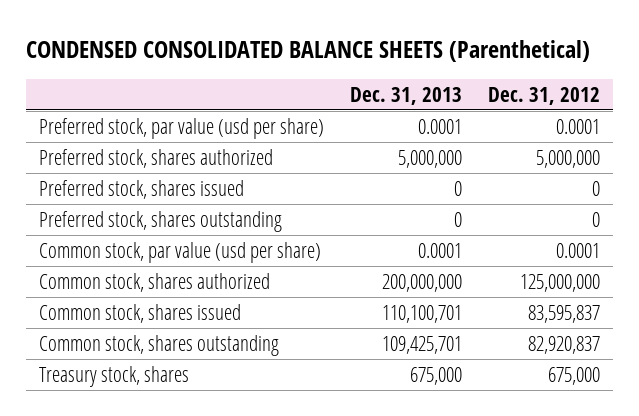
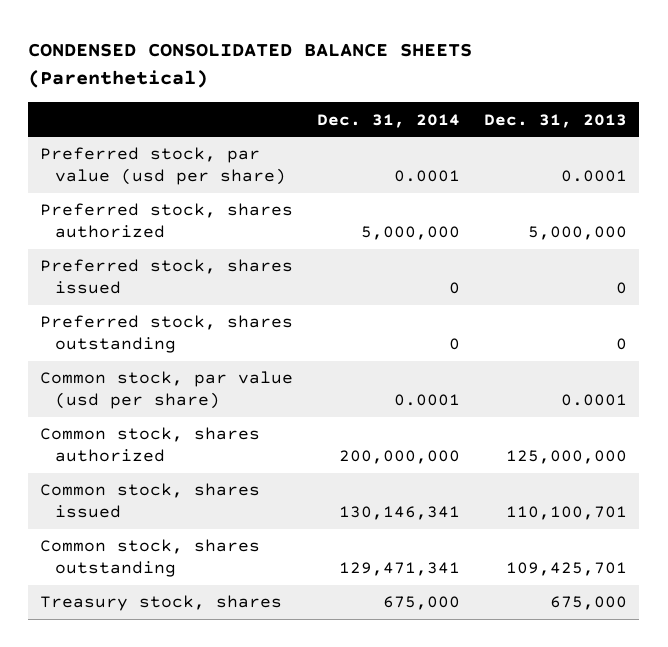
[487,86,600,105] Dec. 31, 2012 -> none
none -> [317,113,461,128] Dec. 31, 2014
[381,273,462,292] 200,000,000 -> [506,450,628,465] 125,000,000

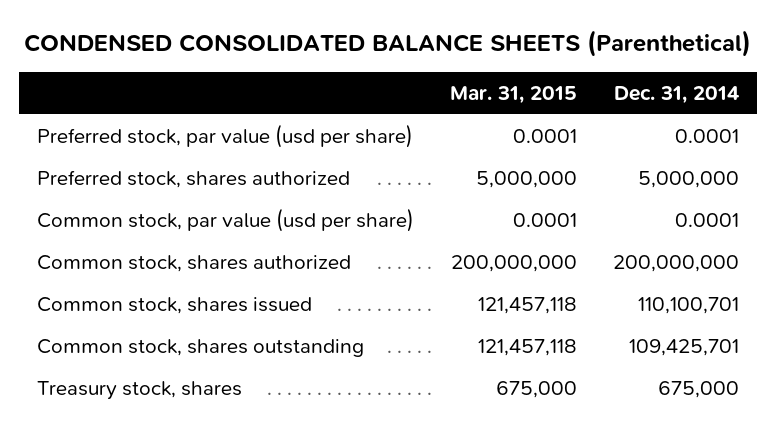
[484,113,628,128] Dec. 31, 2013 -> none
none -> [449,86,577,105] Mar. 31, 2015
[40,259,294,295] Preferred stock, shares issued -> none
[40,315,294,354] Preferred stock, shares outstanding -> none
[339,506,461,521] 130,146,341 -> [637,296,739,314] 110,100,701
[339,562,461,577] 129,471,341 -> [628,338,739,356] 109,425,701

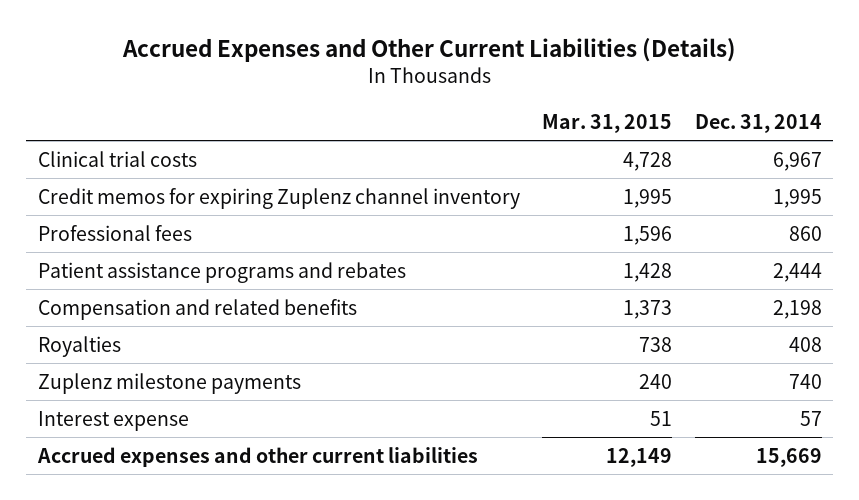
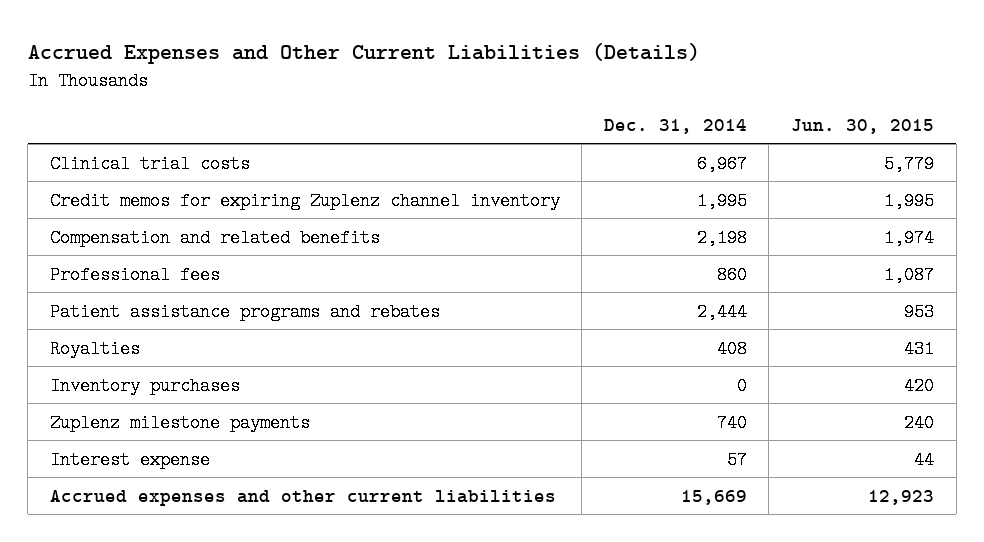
[542,113,673,133] Mar. 31, 2015 -> none
none -> [790,118,934,134] Jun. 30, 2015
[37,298,357,320] Compensation and related benefits -> [49,228,380,247] Compensation and related benefits
none -> [49,376,240,395] Inventory purchases

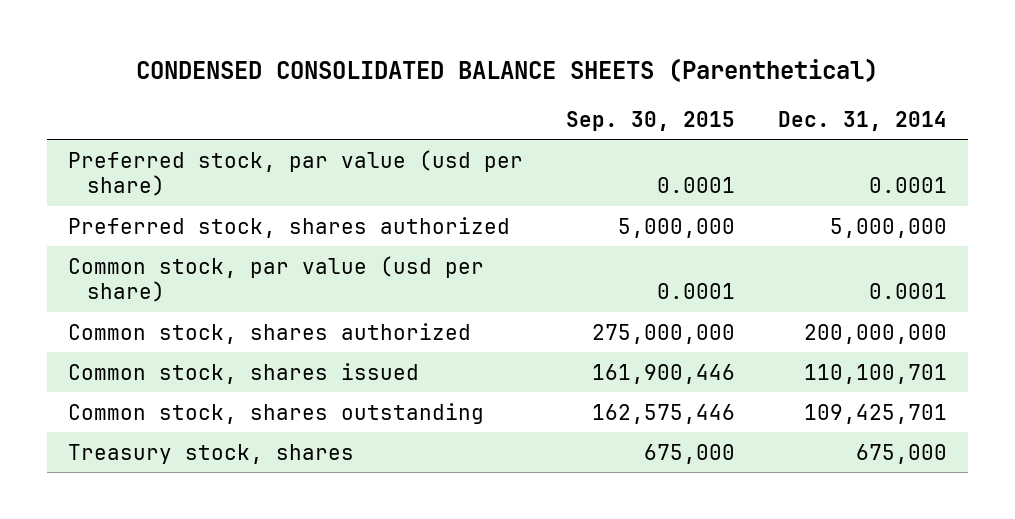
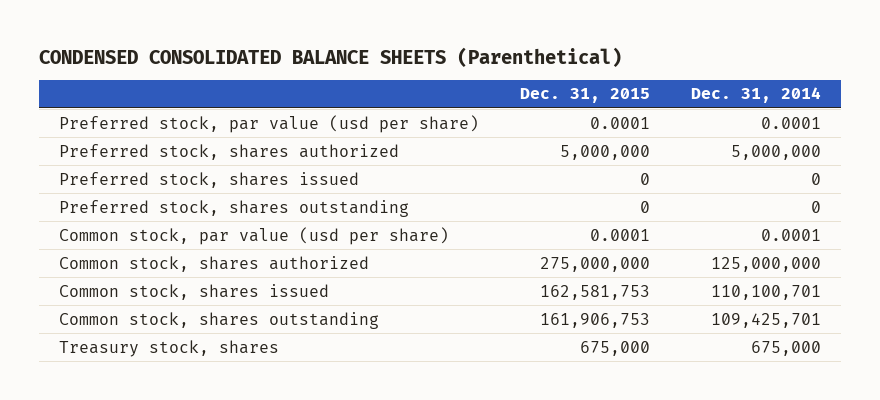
[565,110,735,131] Sep. 30, 2015 -> none
none -> [519,88,650,104] Dec. 31, 2015
none -> [58,171,359,188] Preferred stock, shares issued
none -> [58,199,409,217] Preferred stock, shares outstanding
[803,323,947,344] 200,000,000 -> [710,256,821,272] 125,000,000

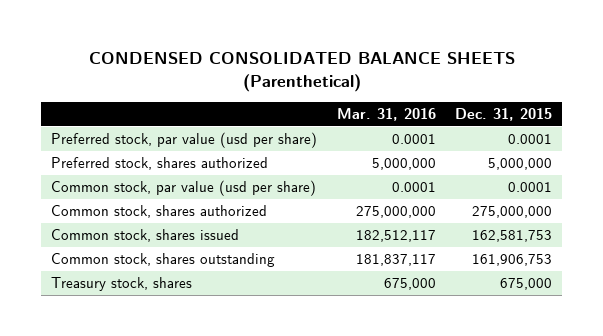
[690,87,821,104] Dec. 31, 2014 -> none
none -> [336,107,436,121] Mar. 31, 2016
[58,171,359,188] Preferred stock, shares issued -> none
[58,199,409,217] Preferred stock, shares outstanding -> none

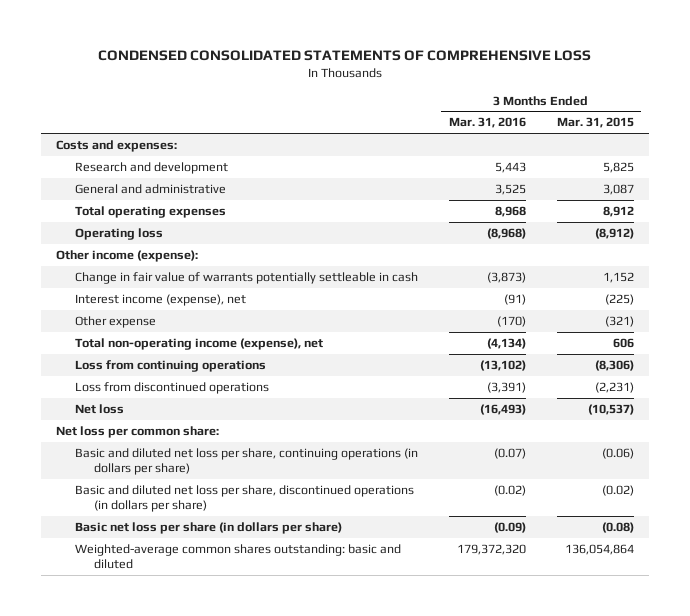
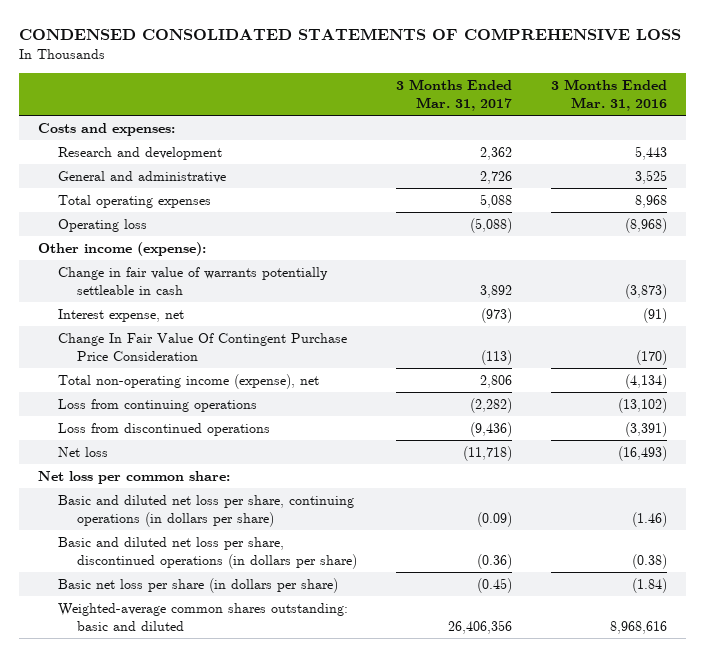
[556,117,634,129] Mar. 31, 2015 -> none
none -> [395,78,512,111] 3 Months Ended Mar. 31, 2017
[74,315,156,328] Other expense -> none
[74,293,246,306] Interest income (expense), net -> [57,308,184,322] Interest expense, net
none -> [57,332,347,361] Change In Fair Value Of Contingent Purchase Price Consideration
[493,447,526,459] (0.07) -> [631,511,667,527] (1.46)
[493,484,526,496] (0.02) -> [631,553,667,569] (0.38)
[493,521,526,533] (0.09) -> [631,577,667,593] (1.84)
[456,543,526,555] 179,372,320 -> [609,620,667,634] 8,968,616

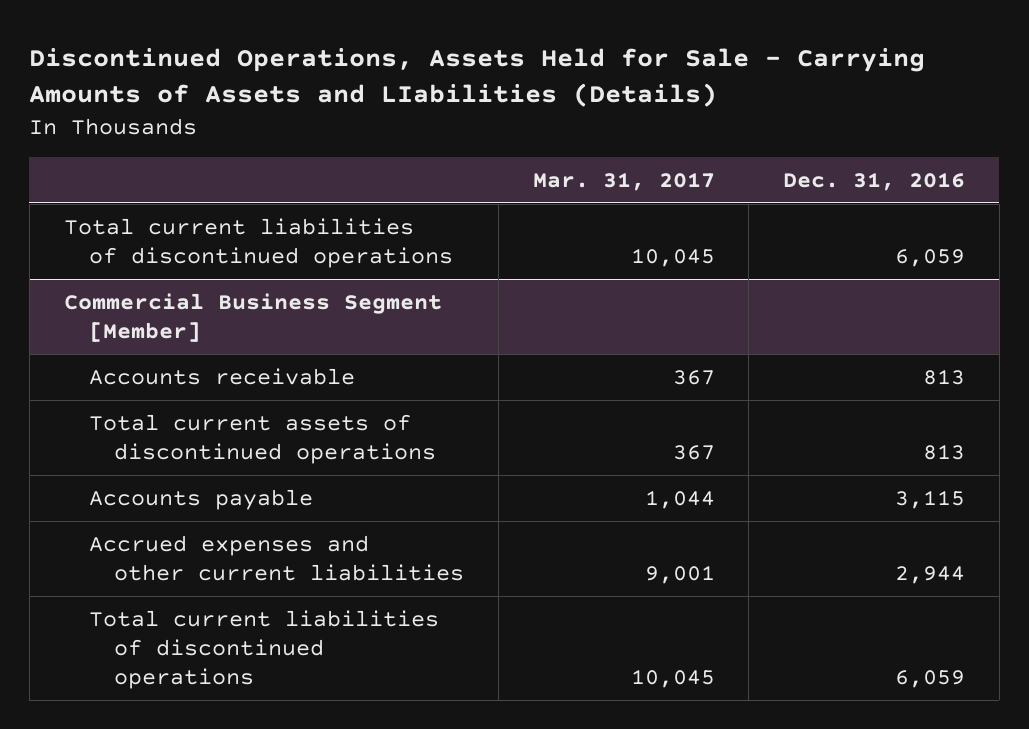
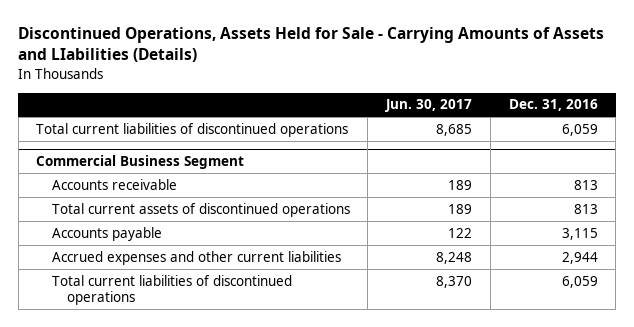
[532,171,715,191] Mar. 31, 2017 -> none
none -> [385,99,473,113] Jun. 30, 2017
[63,292,442,343] Commercial Business Segment [Member] -> [36,155,245,170] Commercial Business Segment

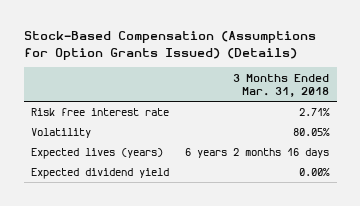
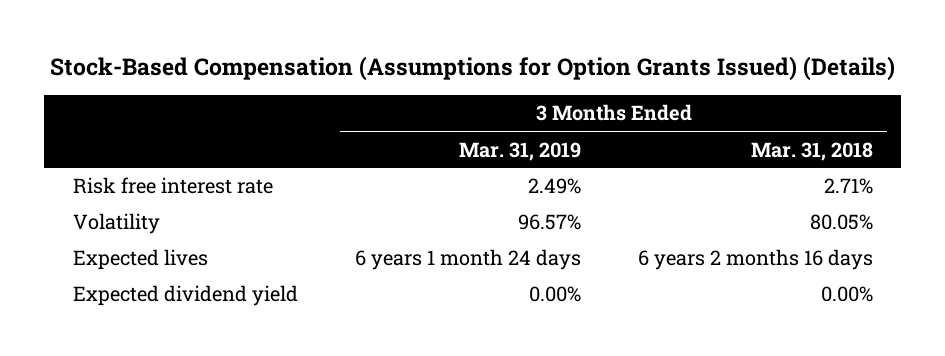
none -> [458,141,581,161] Mar. 31, 2019
[31,148,164,160] Expected lives (years) -> [72,249,208,271] Expected lives

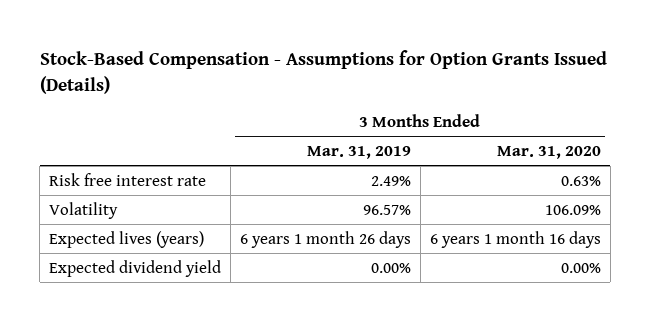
[49,56,895,82] Stock-Based Compensation (Assumptions for Option Grants Issued) (Details) -> [39,50,607,94] Stock-Based Compensation - Assumptions for Option Grants Issued (Details)
[750,141,873,161] Mar. 31, 2018 -> none
none -> [496,145,601,159] Mar. 31, 2020
[72,249,208,271] Expected lives -> [49,230,205,248] Expected lives (years)
[354,249,581,271] 6 years 1 month 24 days -> [239,230,411,248] 6 years 1 month 26 days

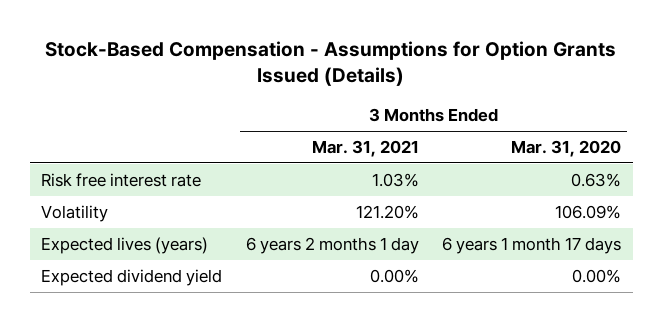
[306,145,411,159] Mar. 31, 2019 -> none
none -> [311,139,419,157] Mar. 31, 2021
[429,230,601,248] 6 years 1 month 16 days -> [442,236,622,254] 6 years 1 month 17 days

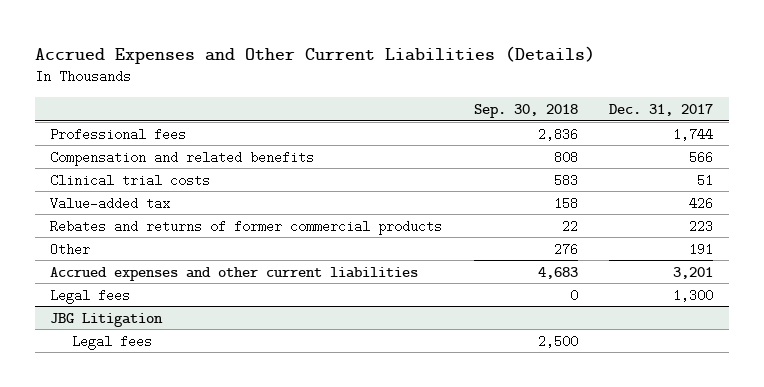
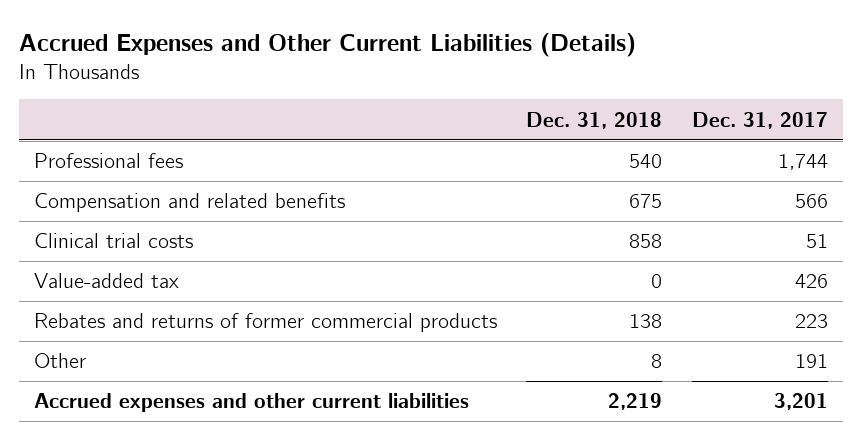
[473,103,578,118] Sep. 30, 2018 -> none
none -> [526,111,663,129] Dec. 31, 2018
[50,288,131,304] Legal fees -> none
[50,312,164,327] JBG Litigation -> none
[71,334,152,350] Legal fees -> none

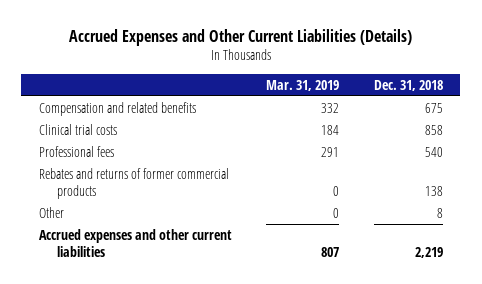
[692,111,829,129] Dec. 31, 2017 -> none
none -> [266,79,340,91] Mar. 31, 2019
[33,273,179,289] Value-added tax -> none
[33,153,183,169] Professional fees -> [38,145,114,157] Professional fees

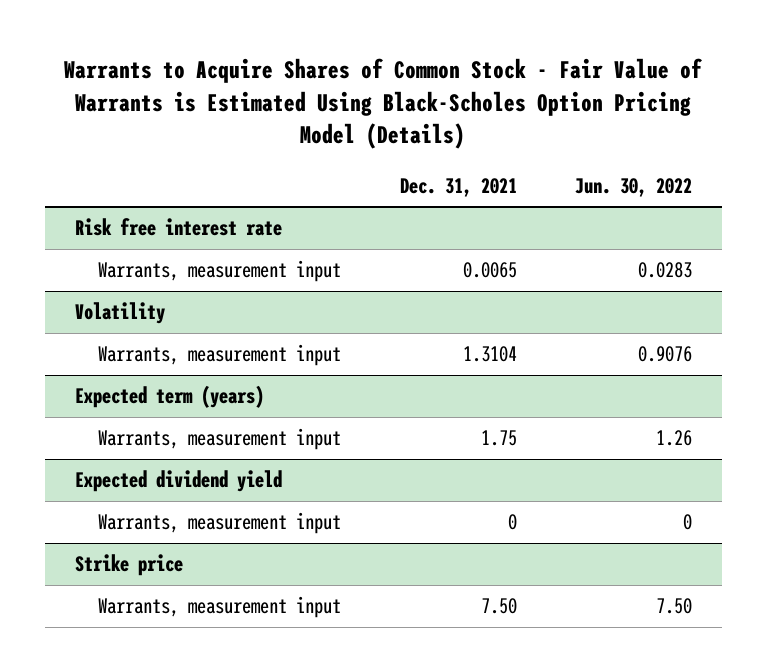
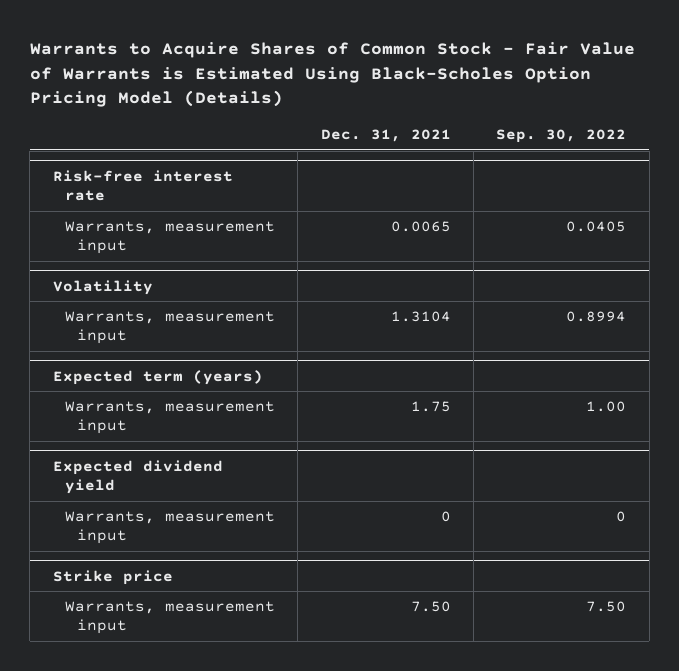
[575,177,693,197] Jun. 30, 2022 -> none
none -> [496,128,627,143] Sep. 30, 2022
[74,218,282,237] Risk free interest rate -> [52,169,233,202] Risk-free interest rate

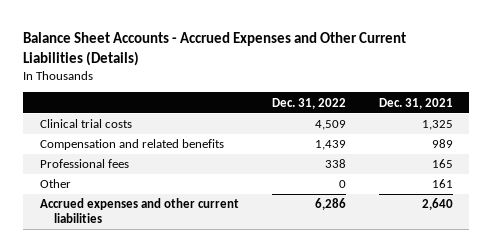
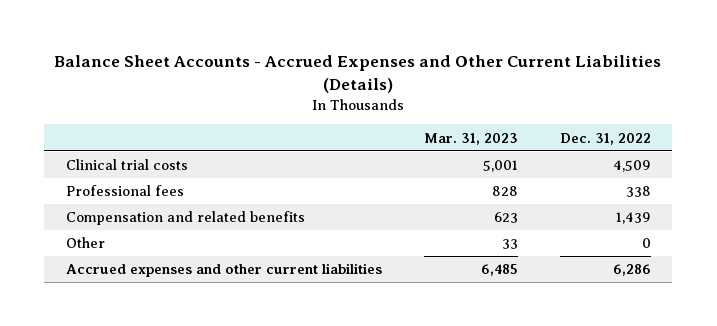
[378,97,453,109] Dec. 31, 2021 -> none
none -> [423,132,518,145] Mar. 31, 2023
[39,139,224,151] Compensation and related benefits -> [65,211,305,226] Compensation and related benefits

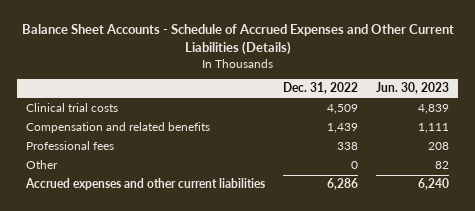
[54,55,662,93] Balance Sheet Accounts - Accrued Expenses and Other Current Liabilities (Details) -> [21,24,454,56] Balance Sheet Accounts - Schedule of Accrued Expenses and Other Current Liabilities (Details)
[423,132,518,145] Mar. 31, 2023 -> none
none -> [376,82,450,95] Jun. 30, 2023
[65,185,184,197] Professional fees -> [25,141,114,151] Professional fees

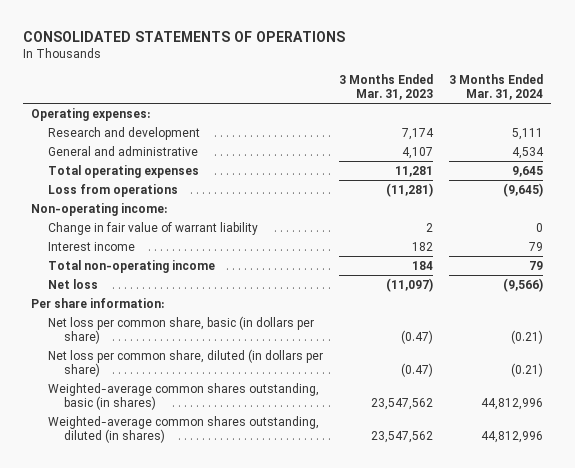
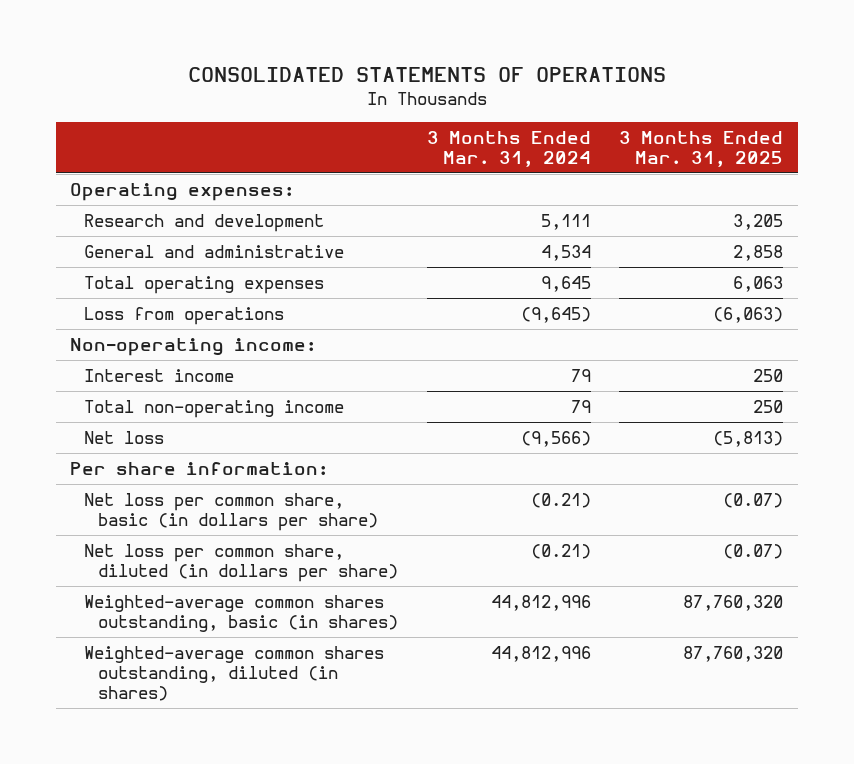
[338,73,433,101] 3 Months Ended Mar. 31, 2023 -> none
none -> [619,131,784,167] 3 Months Ended Mar. 31, 2025
[47,221,258,235] Change in fair value of warrant liability -> none

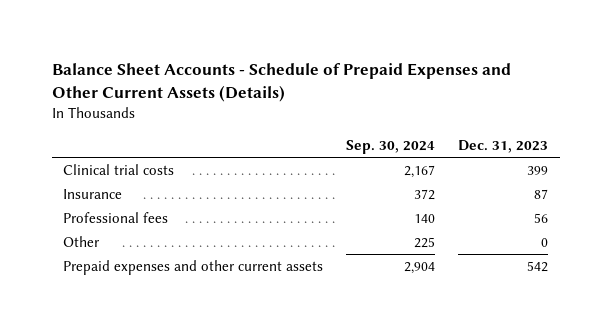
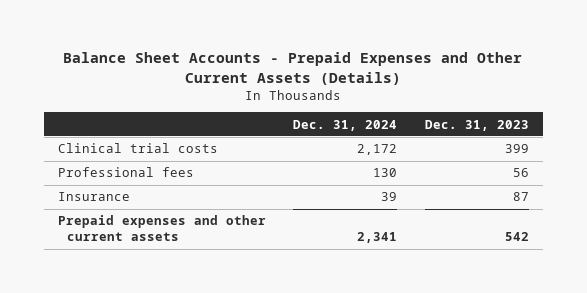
[51,62,511,103] Balance Sheet Accounts - Schedule of Prepaid Expenses and Other Current Assets (Details) -> [63,52,523,85] Balance Sheet Accounts - Prepaid Expenses and Other Current Assets (Details)
[346,140,436,155] Sep. 30, 2024 -> none
none -> [293,119,398,131] Dec. 31, 2024
[63,235,101,247] Other -> none
[63,188,123,199] Insurance -> [57,192,130,202] Insurance

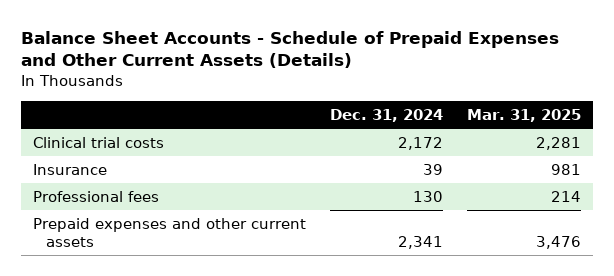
[63,52,523,85] Balance Sheet Accounts - Prepaid Expenses and Other Current Assets (Details) -> [20,30,559,69] Balance Sheet Accounts - Schedule of Prepaid Expenses and Other Current Assets (Details)
[425,119,530,131] Dec. 31, 2023 -> none
none -> [466,108,581,122] Mar. 31, 2025
[57,167,194,178] Professional fees -> [32,190,159,202] Professional fees

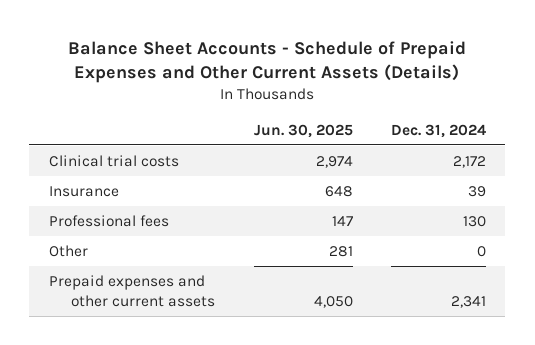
[466,108,581,122] Mar. 31, 2025 -> none
none -> [253,123,353,138] Jun. 30, 2025
none -> [48,244,88,257] Other

